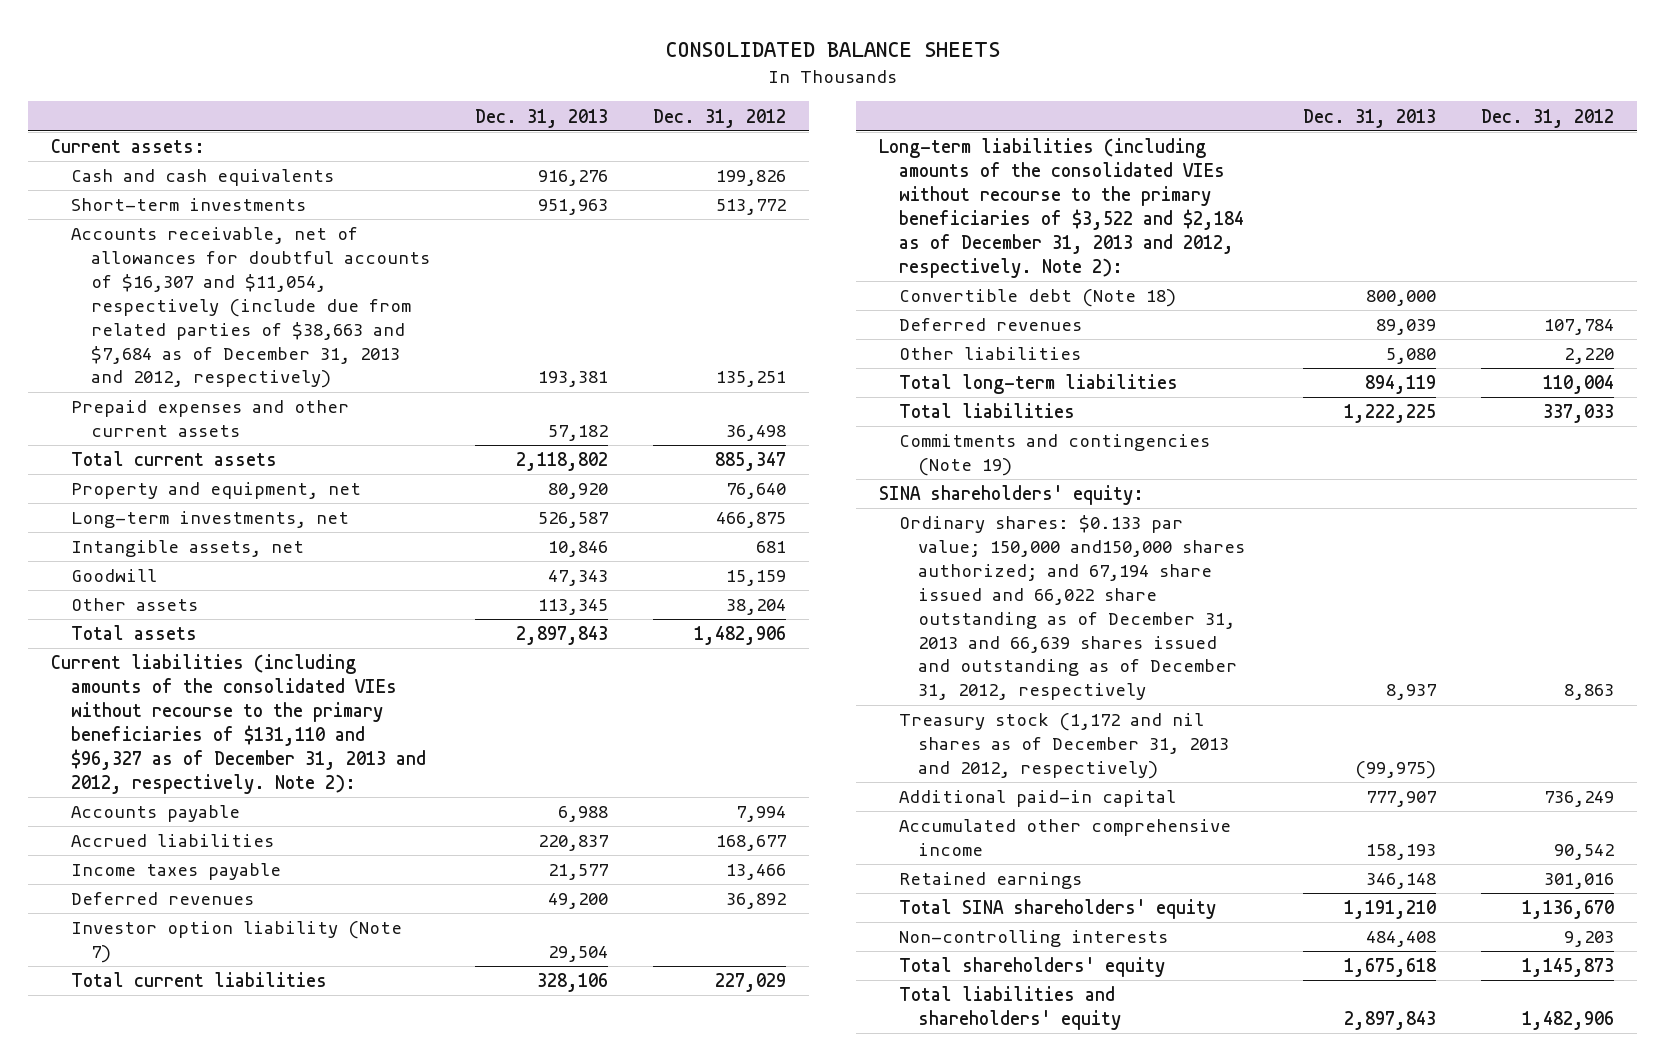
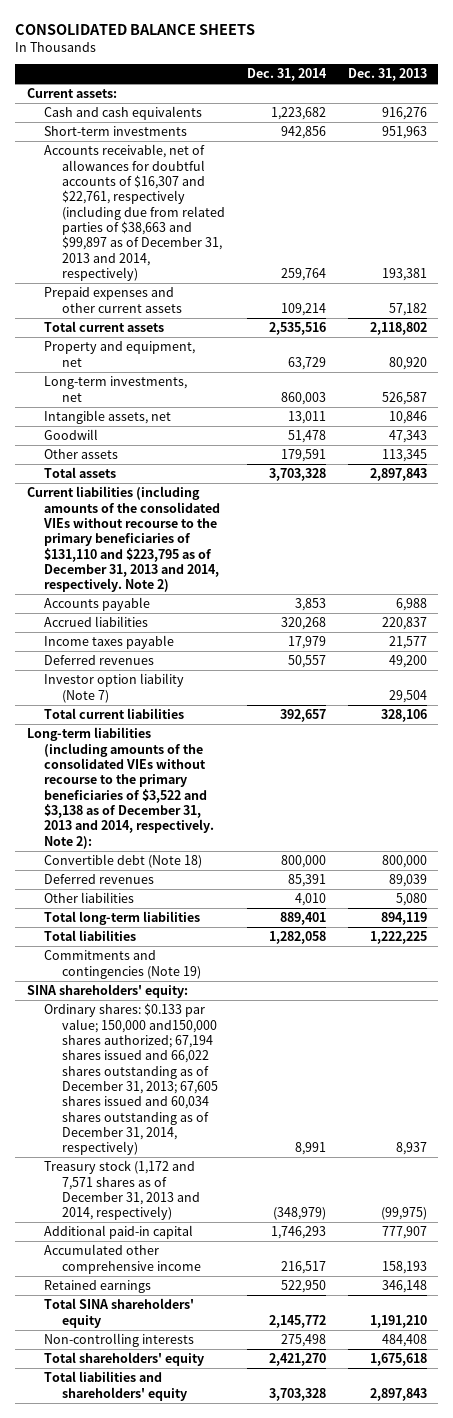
[653,108,787,128] Dec. 31, 2012 -> none
none -> [246,68,327,82] Dec. 31, 2014
[70,227,430,389] Accounts receivable, net of allowances for doubtful accounts of $16,307 and $11,054, respectively (include due from related parties of $38,663 and $7,684 as of December 31, 2013 and 2012, respectively) -> [44,144,225,281] Accounts receivable, net of allowances for doubtful accounts of $16,307 and $22,761, respectively (including due from related parties of $38,663 and $99,897 as of December 31, 2013 and 2014, respectively)
[50,654,426,794] Current liabilities (including amounts of the consolidated VIEs without recourse to the primary beneficiaries of $131,110 and $96,327 as of December 31, 2013 and 2012, respectively. Note 2): -> [26,486,221,593] Current liabilities (including amounts of the consolidated VIEs without recourse to the primary beneficiaries of $131,110 and $223,795 as of December 31, 2013 and 2014, respectively. Note 2)
[878,138,1244,278] Long-term liabilities (including amounts of the consolidated VIEs without recourse to the primary beneficiaries of $3,522 and $2,184 as of December 31, 2013 and 2012, respectively. Note 2): -> [26,727,215,849] Long-term liabilities (including amounts of the consolidated VIEs without recourse to the primary beneficiaries of $3,522 and $3,138 as of December 31, 2013 and 2014, respectively. Note 2):
[898,515,1246,701] Ordinary shares: $0.133 par value; 150,000 and150,000 shares authorized; and 67,194 share issued and 66,022 share outstanding as of December 31, 2013 and 66,639 shares issued and outstanding as of December 31, 2012, respectively -> [44,1003,218,1156] Ordinary shares: $0.133 par value; 150,000 and150,000 shares authorized; 67,194 shares issued and 66,022 shares outstanding as of December 31, 2013; 67,605 shares issued and 60,034 shares outstanding as of December 31, 2014, respectively)
[898,713,1230,779] Treasury stock (1,172 and nil shares as of December 31, 2013 and 2012, respectively) -> [44,1160,200,1221] Treasury stock (1,172 and 7,571 shares as of December 31, 2013 and 2014, respectively)

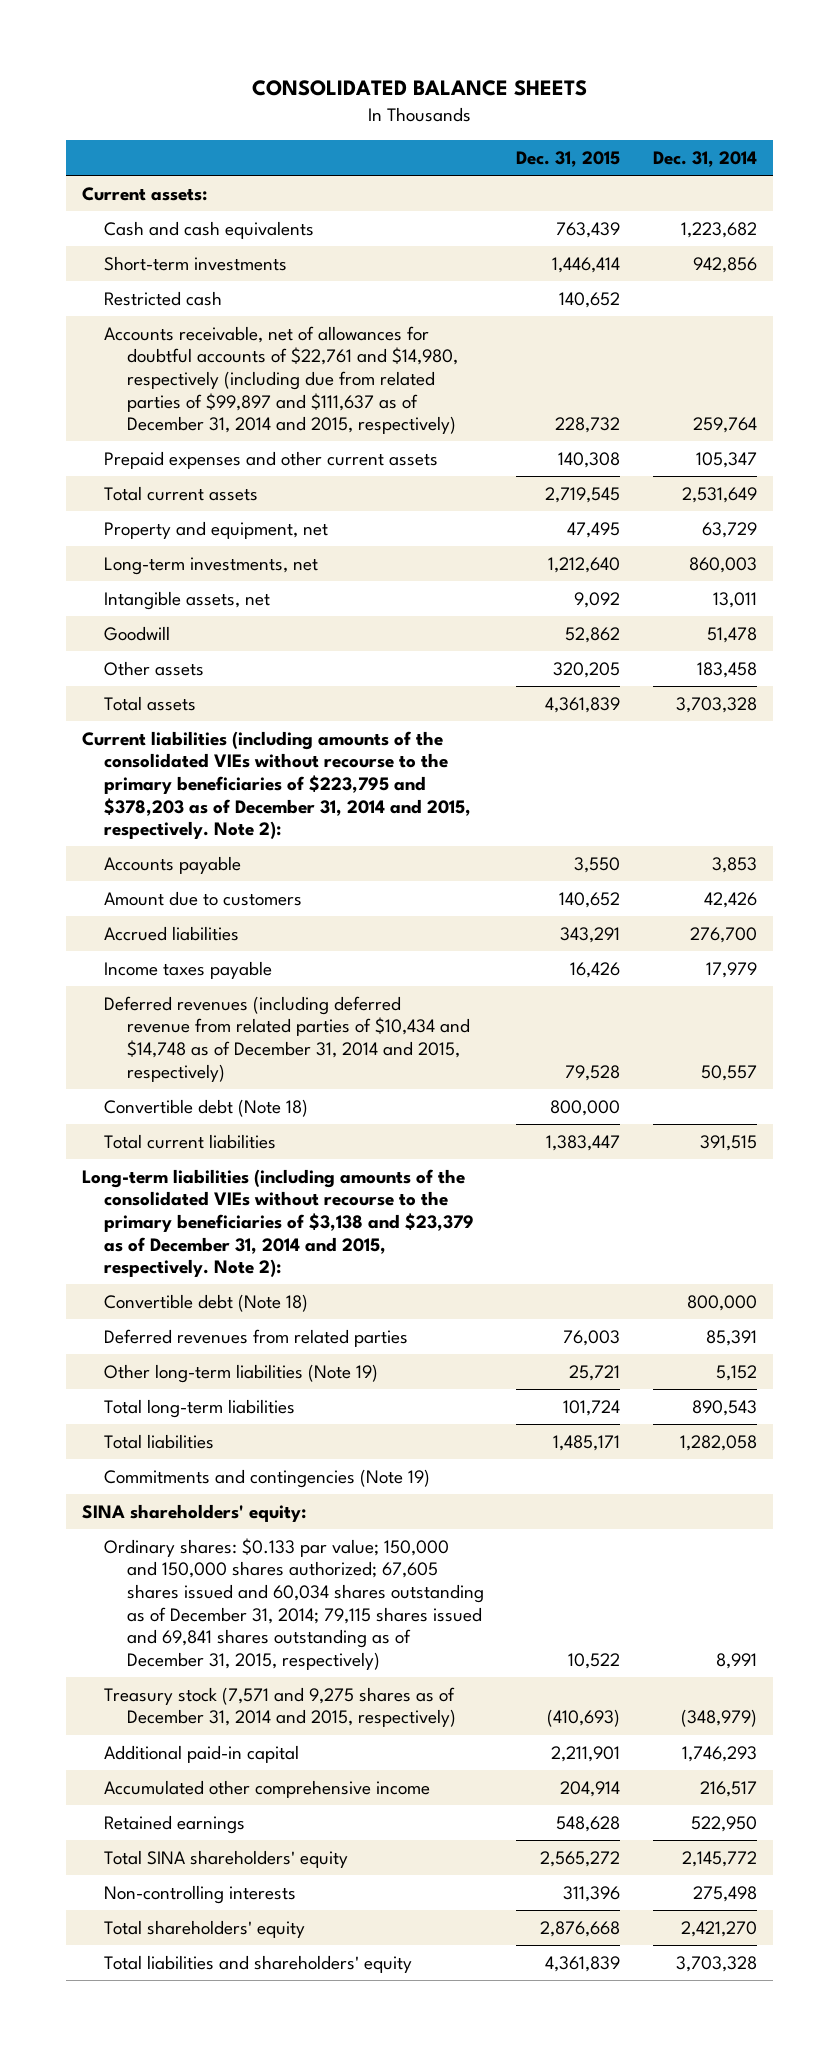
[347,68,427,82] Dec. 31, 2013 -> none
none -> [516,150,621,167] Dec. 31, 2015
none -> [104,290,223,306] Restricted cash
[44,144,225,281] Accounts receivable, net of allowances for doubtful accounts of $16,307 and $22,761, respectively (including due from related parties of $38,663 and $99,897 as of December 31, 2013 and 2014, respectively) -> [104,325,458,435] Accounts receivable, net of allowances for doubtful accounts of $22,761 and $14,980, respectively (including due from related parties of $99,897 and $111,637 as of December 31, 2014 and 2015, respectively)
[280,302,326,316] 109,214 -> [695,451,757,468] 105,347
[268,322,326,336] 2,535,516 -> [681,486,757,503] 2,531,649
[280,449,326,463] 179,591 -> [696,661,757,678] 183,458
[26,486,221,593] Current liabilities (including amounts of the consolidated VIEs without recourse to the primary beneficiaries of $131,110 and $223,795 as of December 31, 2013 and 2014, respectively. Note 2) -> [82,730,472,840] Current liabilities (including amounts of the consolidated VIEs without recourse to the primary beneficiaries of $223,795 and $378,203 as of December 31, 2014 and 2015, respectively. Note 2):
none -> [104,890,303,906] Amount due to customers
[280,617,326,631] 320,268 -> [689,926,757,943] 276,700
[44,673,185,703] Investor option liability (Note 7) -> none
[44,655,155,666] Deferred revenues -> [104,995,470,1082] Deferred revenues (including deferred revenue from related parties of $10,434 and $14,748 as of December 31, 2014 and 2015, respectively)
none -> [104,1098,309,1117] Convertible debt (Note 18)
[279,709,326,723] 392,657 -> [699,1134,757,1151] 391,515
[26,727,215,849] Long-term liabilities (including amounts of the consolidated VIEs without recourse to the primary beneficiaries of $3,522 and $3,138 as of December 31, 2013 and 2014, respectively. Note 2): -> [82,1168,475,1278] Long-term liabilities (including amounts of the consolidated VIEs without recourse to the primary beneficiaries of $3,138 and $23,379 as of December 31, 2014 and 2015, respectively. Note 2):
[44,874,155,885] Deferred revenues -> [104,1328,409,1347] Deferred revenues from related parties
[44,892,135,904] Other liabilities -> [104,1363,379,1383] Other long-term liabilities (Note 19)
[294,893,326,907] 4,010 -> [715,1364,757,1381] 5,152
[279,912,326,926] 889,401 -> [691,1399,757,1416] 890,543
[44,1003,218,1156] Ordinary shares: $0.133 par value; 150,000 and150,000 shares authorized; 67,194 shares issued and 66,022 shares outstanding as of December 31, 2013; 67,605 shares issued and 60,034 shares outstanding as of December 31, 2014, respectively) -> [104,1537,484,1670] Ordinary shares: $0.133 par value; 150,000 and 150,000 shares authorized; 67,605 shares issued and 60,034 shares outstanding as of December 31, 2014; 79,115 shares issued and 69,841 shares outstanding as of December 31, 2015, respectively)
[44,1160,200,1221] Treasury stock (1,172 and 7,571 shares as of December 31, 2013 and 2014, respectively) -> [104,1686,456,1728] Treasury stock (7,571 and 9,275 shares as of December 31, 2014 and 2015, respectively)

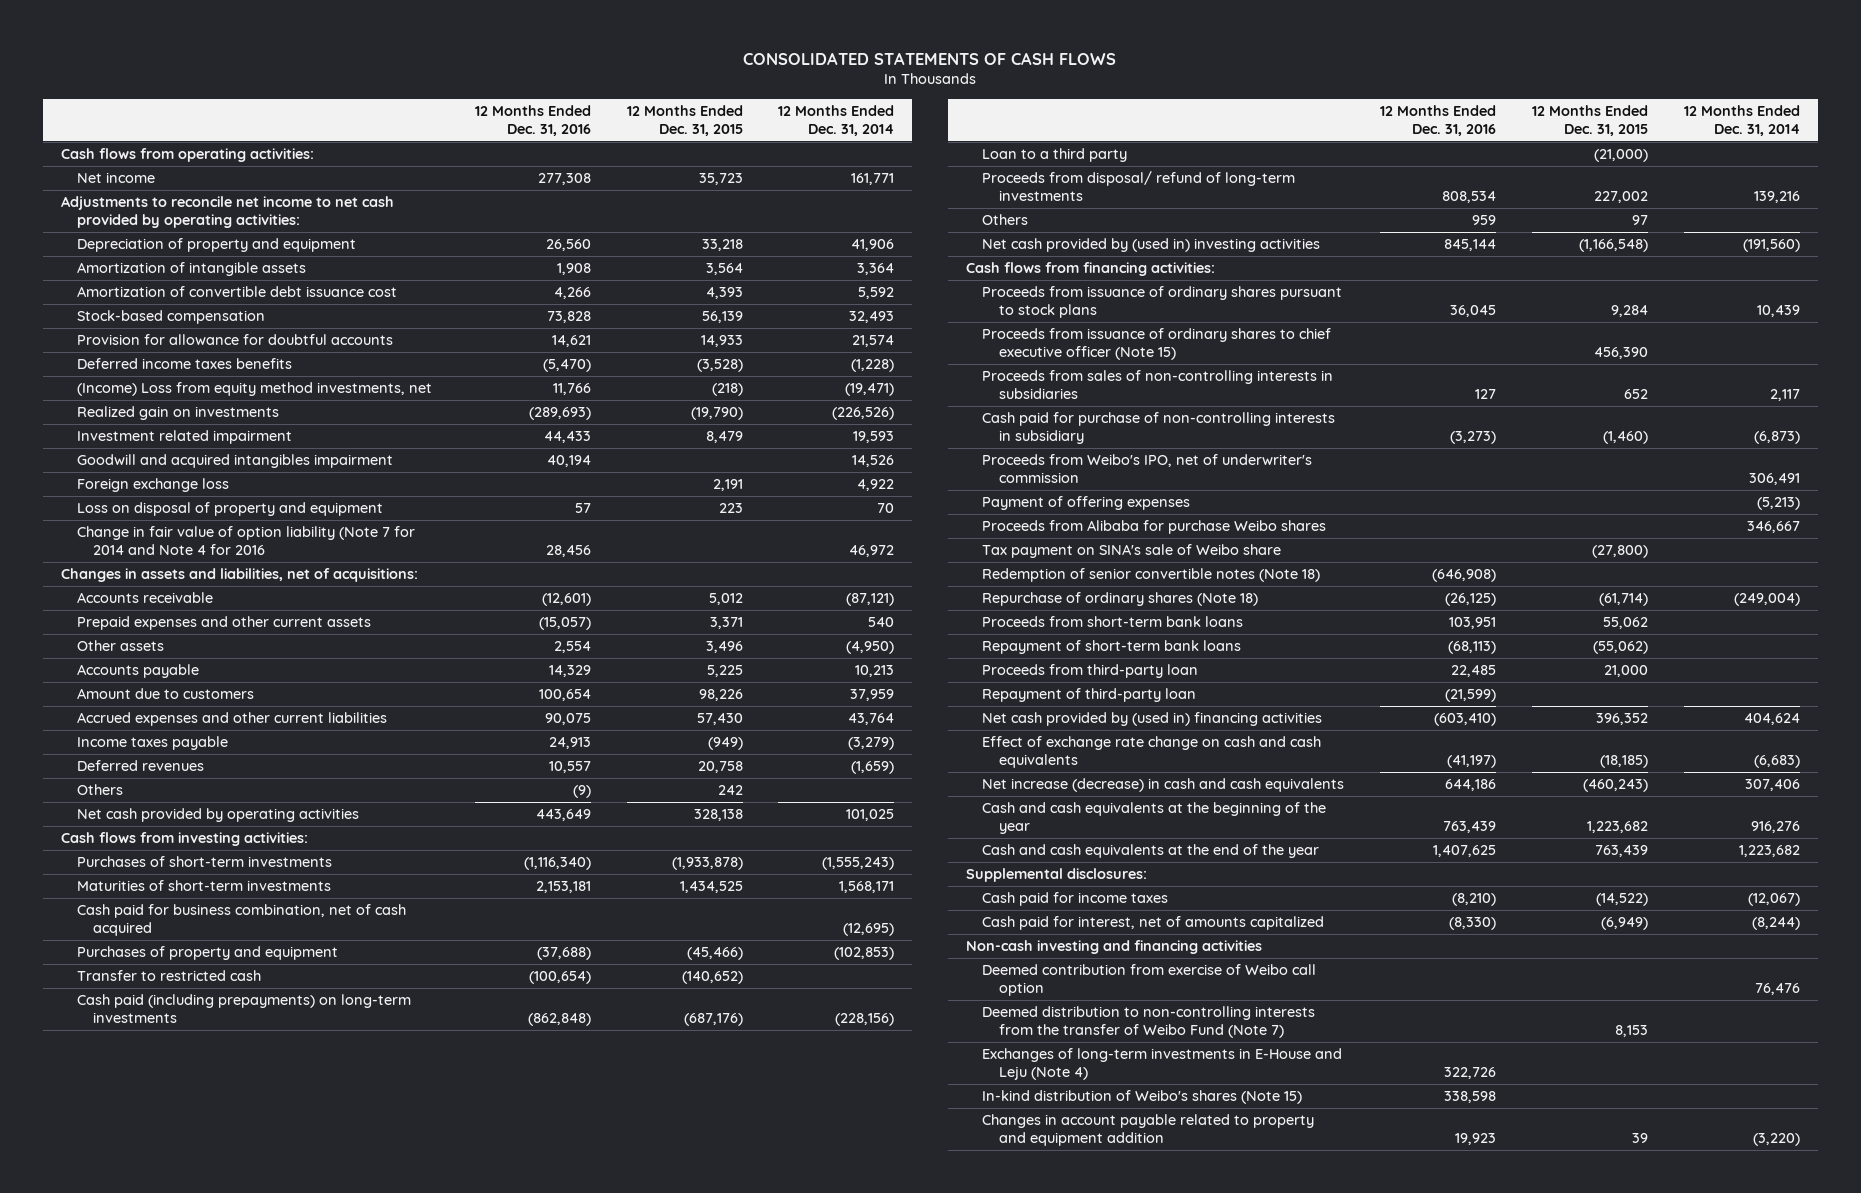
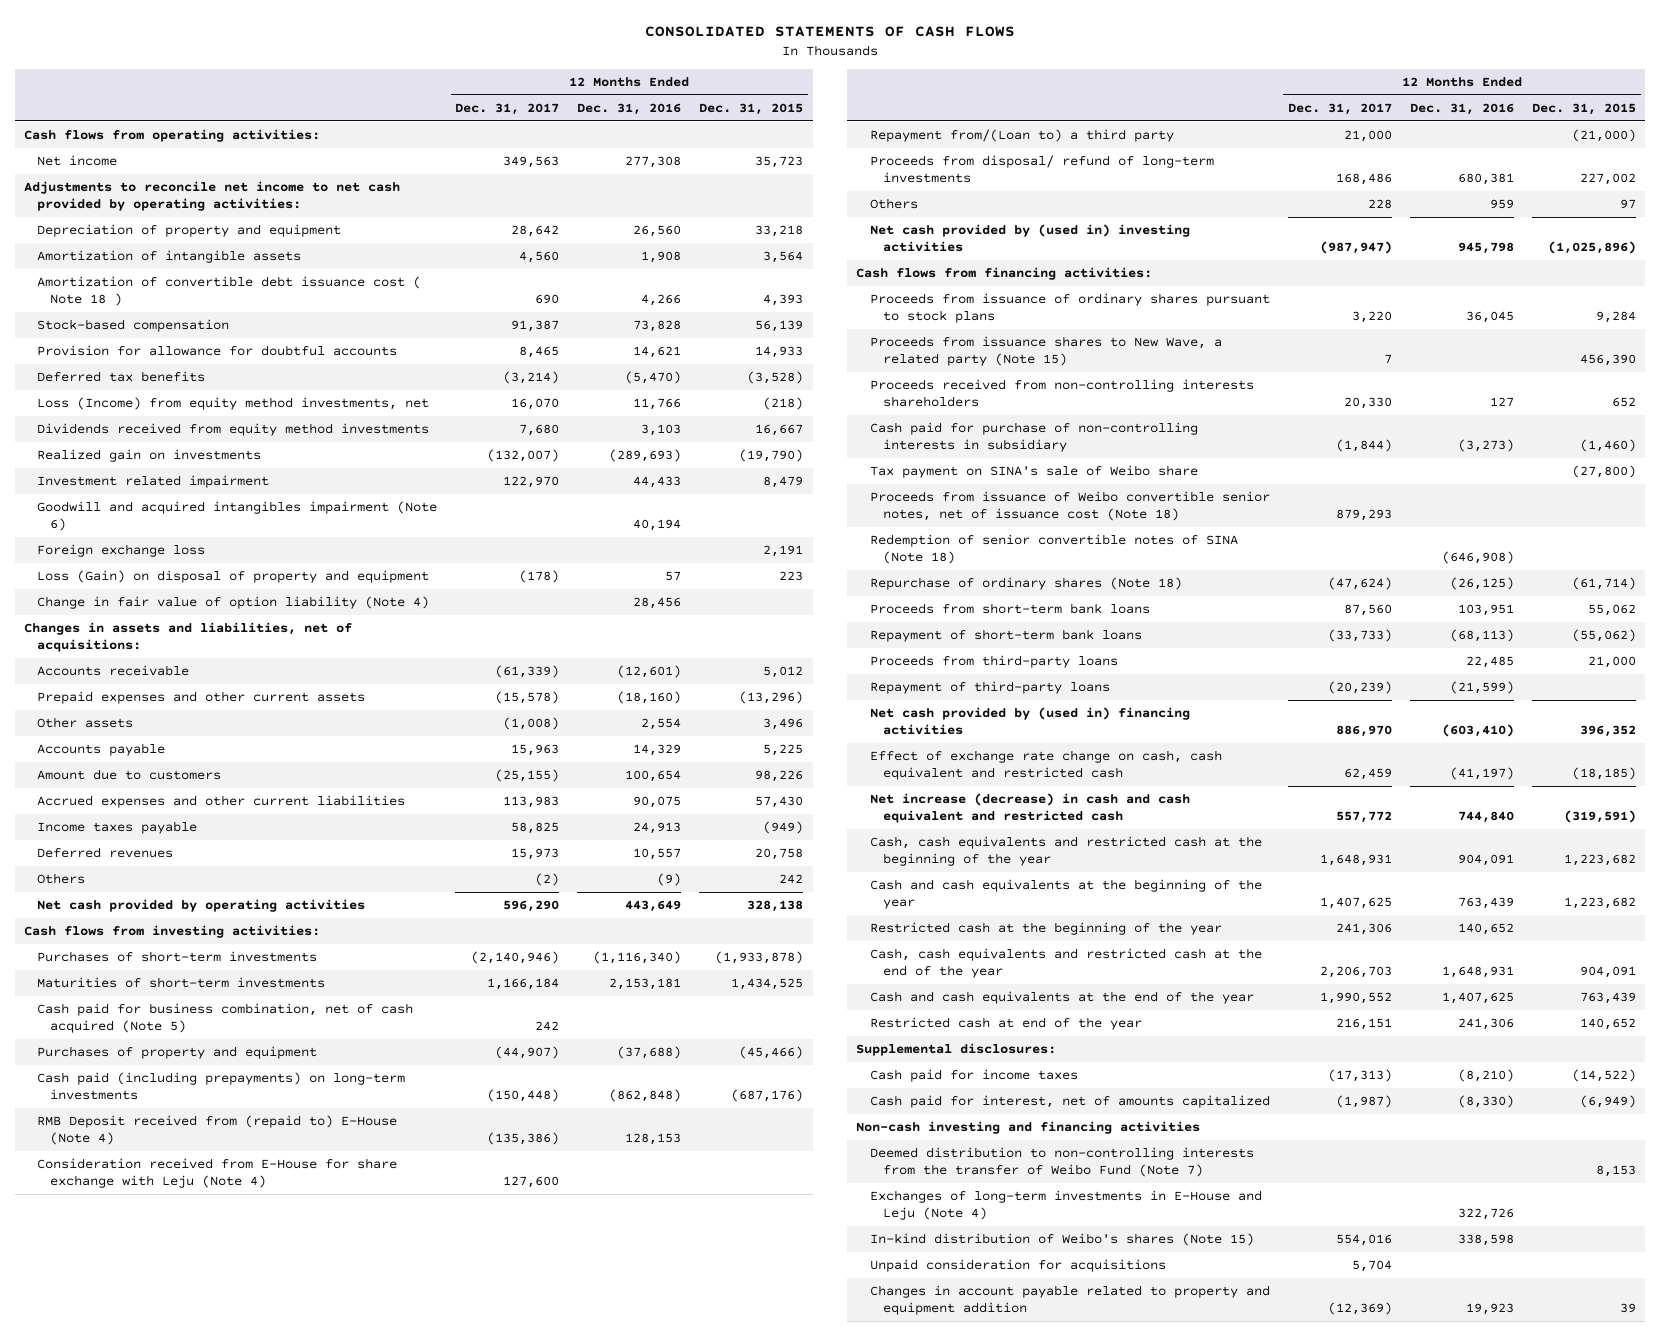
[778,104,895,136] 12 Months Ended Dec. 31, 2014 -> none
none -> [455,102,560,115] Dec. 31, 2017
[76,286,397,298] Amortization of convertible debt issuance cost -> [36,276,421,307] Amortization of convertible debt issuance cost ( Note 18 )
[76,358,292,370] Deferred income taxes benefits -> [36,371,205,383] Deferred tax benefits
[76,382,432,397] (Income) Loss from equity method investments, net -> [36,397,429,411] Loss (Income) from equity method investments, net
none -> [36,423,429,437] Dividends received from equity method investments
[76,454,393,469] Goodwill and acquired intangibles impairment -> [36,501,437,532] Goodwill and acquired intangibles impairment (Note 6)
[76,502,383,517] Loss on disposal of property and equipment -> [36,570,429,584] Loss (Gain) on disposal of property and equipment
[76,526,415,556] Change in fair value of option liability (Note 7 for 2014 and Note 4 for 2016 -> [36,596,429,610] Change in fair value of option liability (Note 4)
[538,617,591,631] (15,057) -> [617,691,682,705] (18,160)
[709,617,743,630] 3,371 -> [739,691,804,705] (13,296)
[76,904,406,937] Cash paid for business combination, net of cash acquired -> [36,1003,413,1034] Cash paid for business combination, net of cash acquired (Note 5)
[76,970,261,982] Transfer to restricted cash -> none
none -> [36,1115,397,1146] RMB Deposit received from (repaid to) E-House (Note 4)
none -> [36,1158,397,1189] Consideration received from E-House for share exchange with Leju (Note 4)
[982,148,1128,163] Loan to a third party -> [869,129,1174,143] Repayment from/(Loan to) a third party
[1442,191,1497,204] 808,534 -> [1457,173,1514,186] 680,381
[1444,239,1497,252] 845,144 -> [1457,242,1514,255] 945,798
[1579,239,1649,253] (1,166,548) -> [1547,241,1636,255] (1,025,896)
[982,328,1332,361] Proceeds from issuance of ordinary shares to chief executive officer (Note 15) -> [869,336,1222,367] Proceeds from issuance shares to New Wave, a related party (Note 15)
[982,370,1334,400] Proceeds from sales of non-controlling interests in subsidiaries -> [869,379,1254,408] Proceeds received from non-controlling interests shareholders
[982,454,1313,484] Proceeds from Weibo's IPO, net of underwriter's commission -> none
[982,496,1191,511] Payment of offering expenses -> none
[982,520,1327,535] Proceeds from Alibaba for purchase Weibo shares -> none
none -> [869,491,1270,522] Proceeds from issuance of Weibo convertible senior notes, net of issuance cost (Note 18)
[982,568,1321,583] Redemption of senior convertible notes (Note 18) -> [869,534,1238,565] Redemption of senior convertible notes of SINA (Note 18)
[982,664,1199,679] Proceeds from third-party loan -> [869,655,1118,669] Proceeds from third-party loans
[982,688,1197,703] Repayment of third-party loan -> [869,681,1110,695] Repayment of third-party loans
[982,736,1322,769] Effect of exchange rate change on cash and cash equivalents -> [869,750,1222,781] Effect of exchange rate change on cash, cash equivalent and restricted cash
[982,778,1345,793] Net increase (decrease) in cash and cash equivalents -> [869,793,1190,824] Net increase (decrease) in cash and cash equivalent and restricted cash
[1445,779,1497,792] 644,186 -> [1457,811,1514,824] 744,840
[1583,779,1649,793] (460,243) -> [1563,810,1636,824] (319,591)
none -> [869,836,1262,867] Cash, cash equivalents and restricted cash at the beginning of the year
none -> [869,922,1222,936] Restricted cash at the beginning of the year
none -> [869,948,1262,979] Cash, cash equivalents and restricted cash at the end of the year
none -> [869,1017,1142,1031] Restricted cash at end of the year
[982,964,1317,997] Deemed contribution from exercise of Weibo call option -> none
none -> [869,1259,1166,1273] Unpaid consideration for acquisitions

